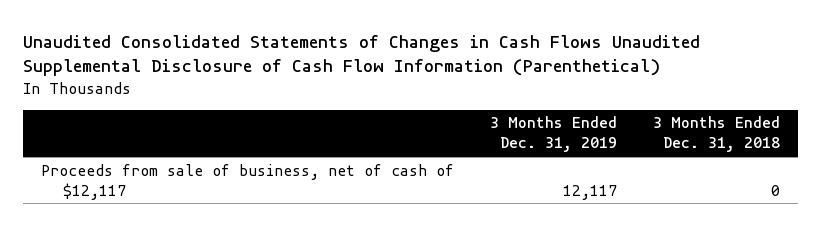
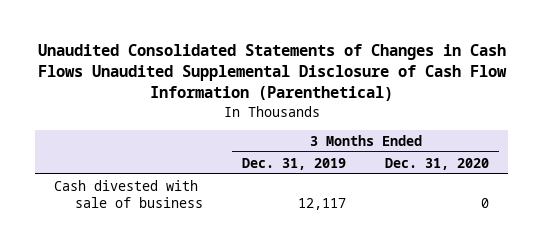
[652,116,780,153] 3 Months Ended Dec. 31, 2018 -> none
none -> [384,157,489,170] Dec. 31, 2020
[41,163,455,200] Proceeds from sale of business, net of cash of $12,117 -> [54,179,204,209] Cash divested with sale of business

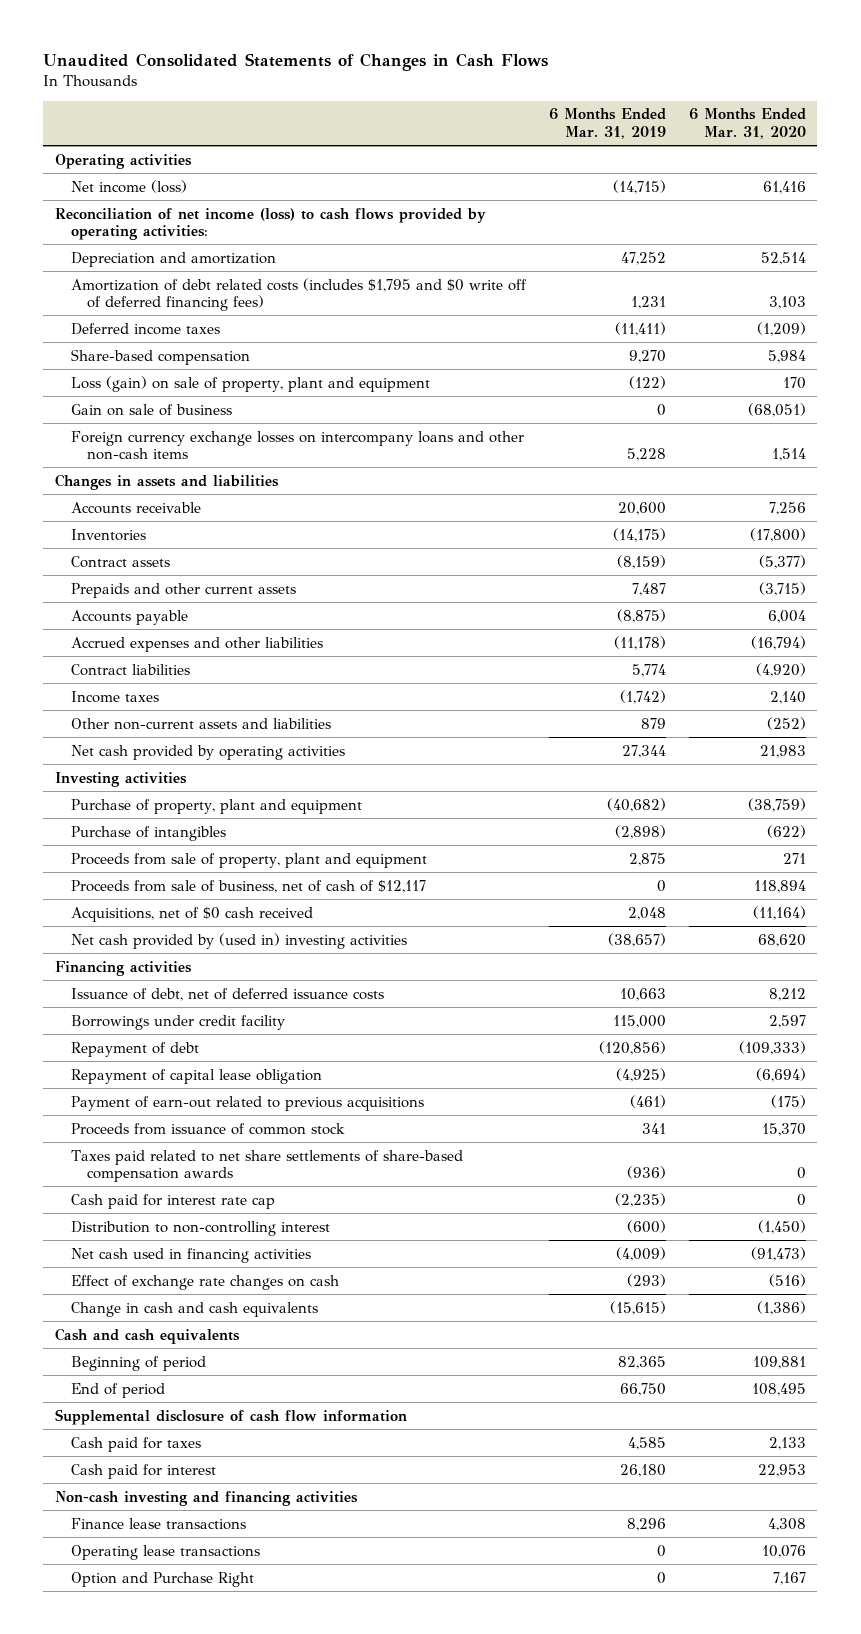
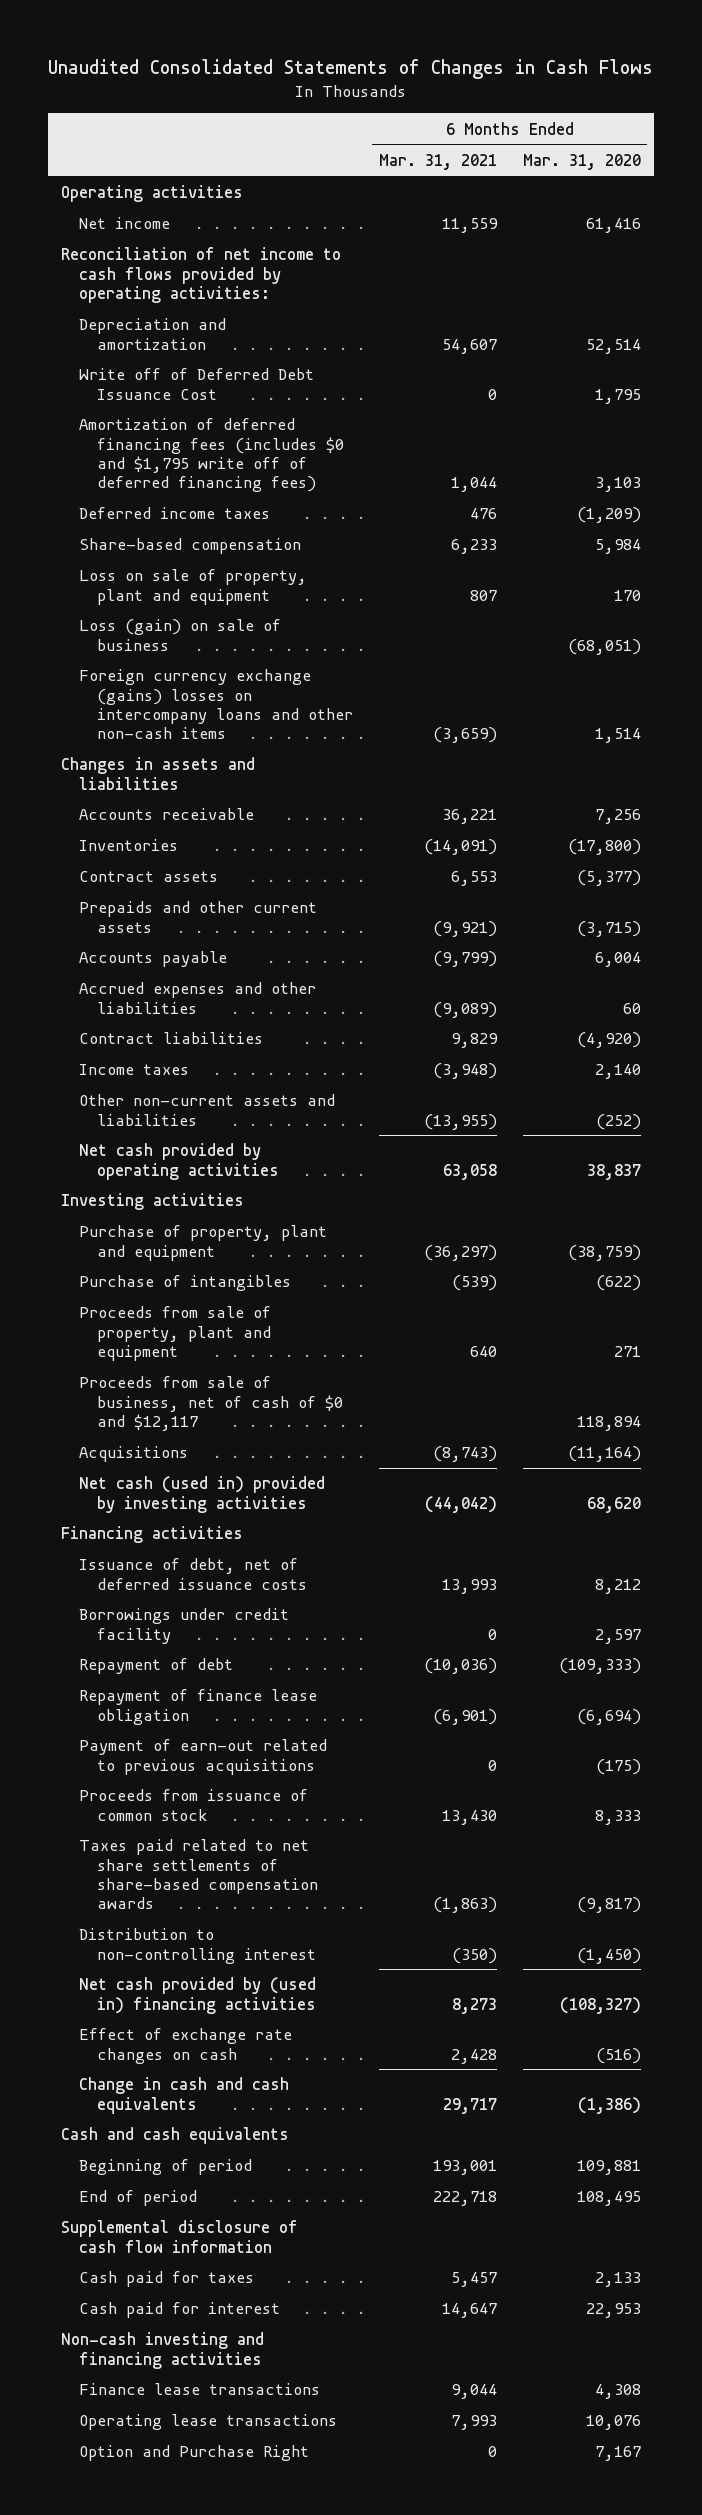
[549,108,667,140] 6 Months Ended Mar. 31, 2019 -> none
none -> [378,153,497,170] Mar. 31, 2021
[71,179,188,193] Net income (loss) -> [78,217,170,230] Net income
[54,207,486,241] Reconciliation of net income (loss) to cash flows provided by operating activities: -> [61,247,342,304] Reconciliation of net income to cash flows provided by operating activities:
none -> [78,368,314,400] Write off of Deferred Debt Issuance Cost
[71,277,528,312] Amortization of debt related costs (includes $1,795 and $0 write off of deferred financing fees) -> [78,418,344,493] Amortization of deferred financing fees (includes $0 and $1,795 write off of deferred financing fees)
[71,375,431,392] Loss (gain) on sale of property, plant and equipment -> [78,569,307,605] Loss on sale of property, plant and equipment
[71,403,233,416] Gain on sale of business -> [78,619,281,651] Loss (gain) on sale of business
[71,430,525,461] Foreign currency exchange losses on intercompany loans and other non-cash items -> [78,669,353,740] Foreign currency exchange (gains) losses on intercompany loans and other non-cash items
[750,635,806,650] (16,794) -> [622,1002,641,1014] 60
[759,744,806,758] 21,983 -> [586,1163,641,1180] 38,837
[71,879,427,893] Proceeds from sale of business, net of cash of $12,117 -> [78,1376,343,1432] Proceeds from sale of business, net of cash of $0 and $12,117
[71,906,314,922] Acquisitions, net of $0 cash received -> [78,1446,188,1463] Acquisitions
[71,932,408,949] Net cash provided by (used in) investing activities -> [78,1476,325,1513] Net cash (used in) provided by investing activities
[71,1068,323,1084] Repayment of capital lease obligation -> [78,1689,317,1725] Repayment of finance lease obligation
[71,1193,276,1209] Cash paid for interest rate cap -> none
[761,1122,806,1136] 15,370 -> [594,1809,641,1825] 8,333
[796,1167,806,1180] 0 -> [576,1897,641,1914] (9,817)
[71,1247,312,1263] Net cash used in financing activities -> [78,1977,316,2014] Net cash provided by (used in) financing activities
[750,1246,806,1261] (91,473) -> [559,1996,641,2014] (108,327)

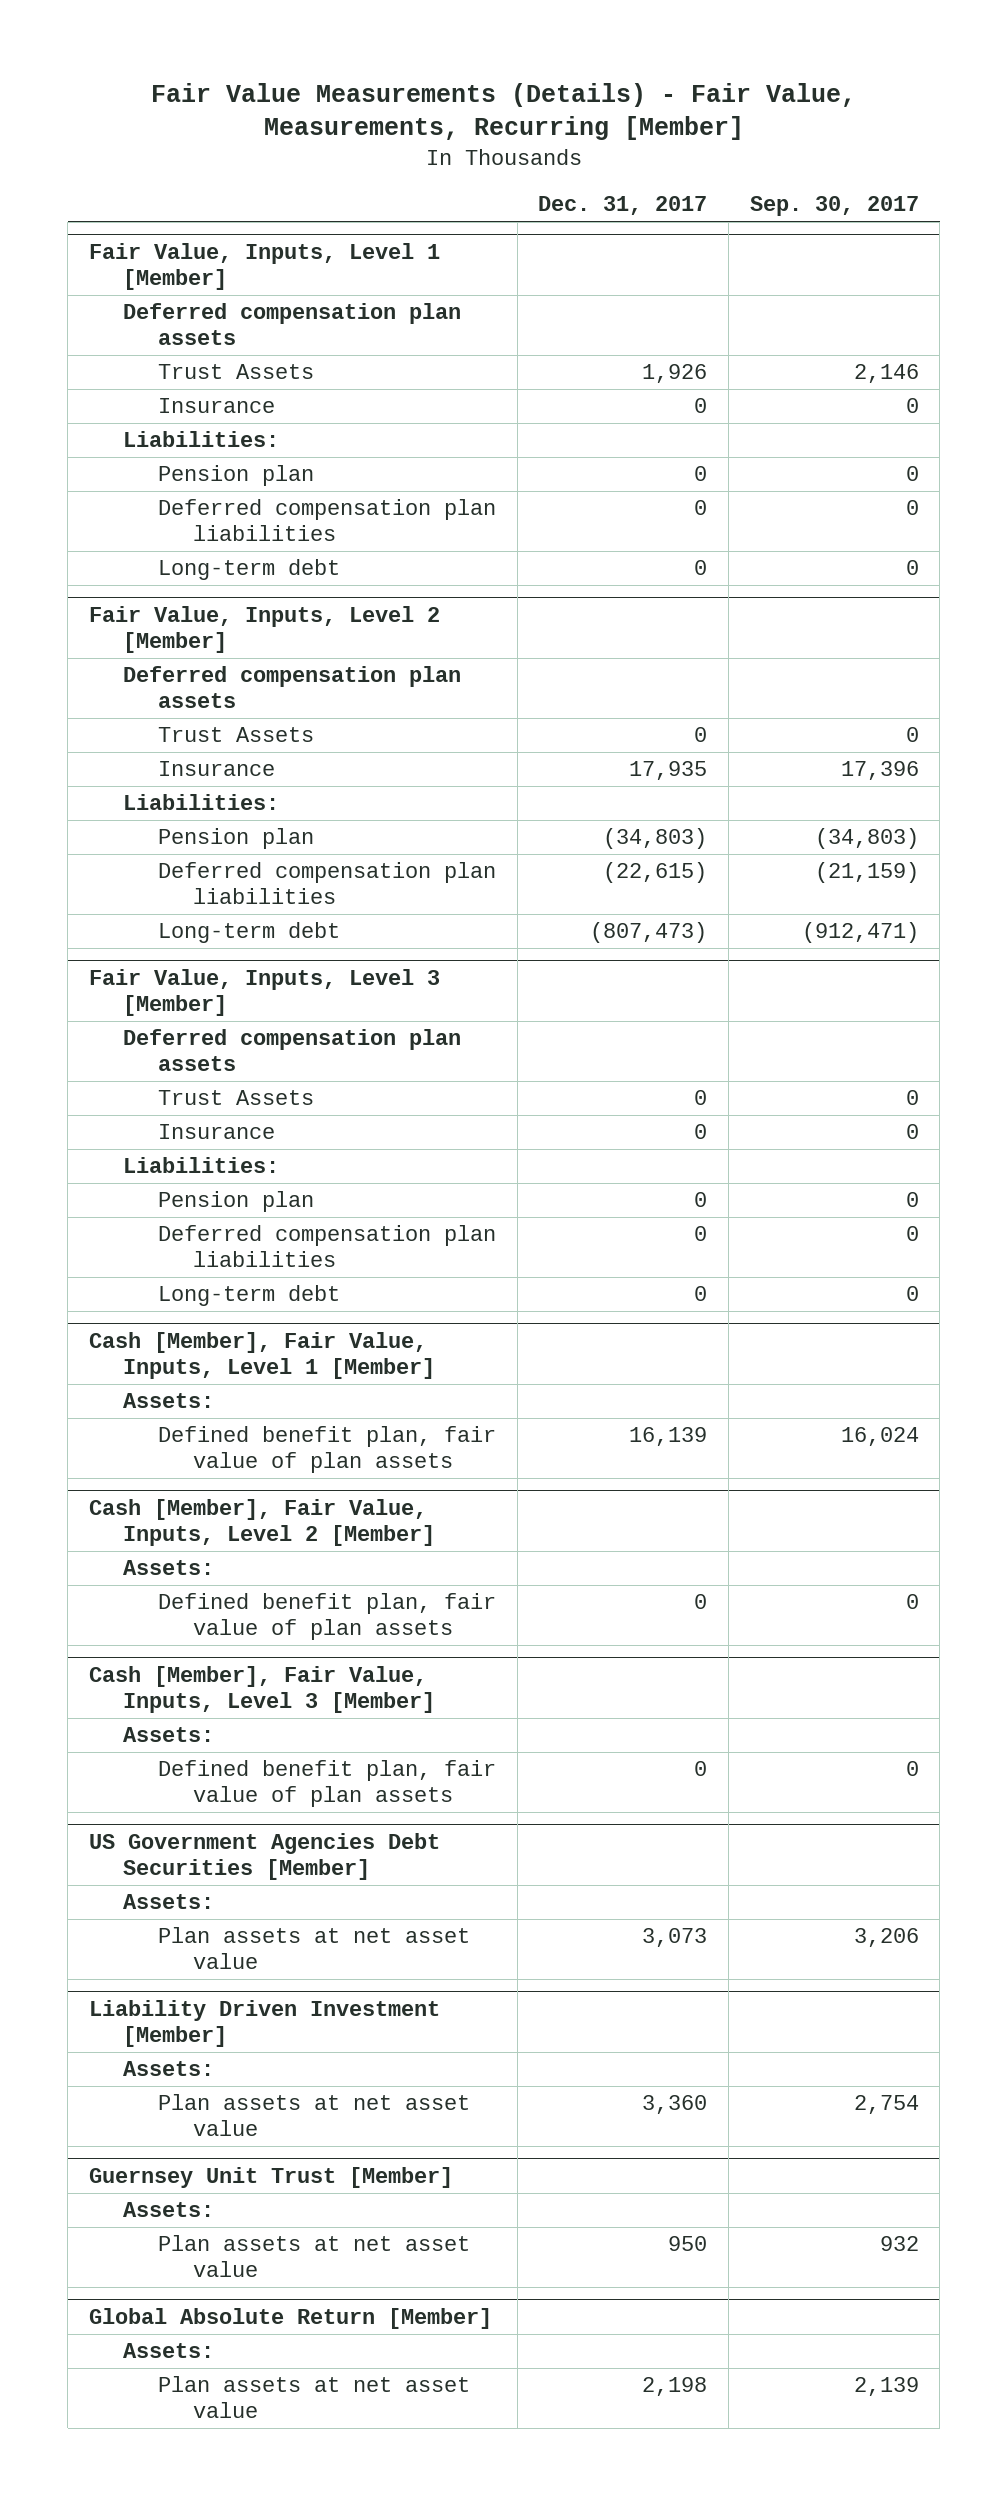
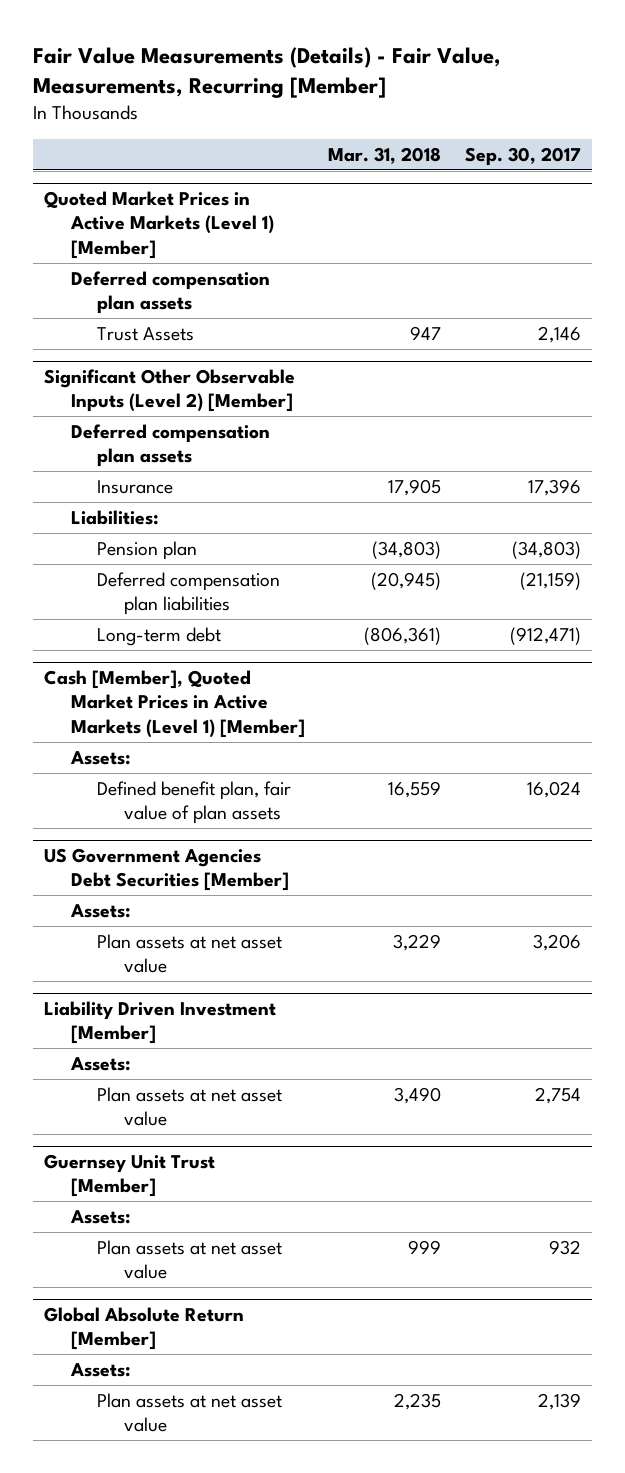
[538,196,708,216] Dec. 31, 2017 -> none
none -> [328,146,442,164] Mar. 31, 2018
[88,243,440,291] Fair Value, Inputs, Level 1 [Member] -> [44,191,274,259] Quoted Market Prices in Active Markets (Level 1) [Member]
[158,398,276,414] Insurance -> none
[123,431,280,448] Liabilities: -> none
[158,465,315,487] Pension plan -> none
[158,499,497,542] Deferred compensation plan liabilities -> none
[158,559,341,581] Long-term debt -> none
[88,606,440,654] Fair Value, Inputs, Level 2 [Member] -> [44,369,296,413] Significant Other Observable Inputs (Level 2) [Member]
[158,727,315,743] Trust Assets -> none
[88,969,440,1017] Fair Value, Inputs, Level 3 [Member] -> none
[123,1029,462,1072] Deferred compensation plan assets -> none
[158,1090,315,1106] Trust Assets -> none
[158,1124,276,1140] Insurance -> none
[123,1157,280,1174] Liabilities: -> none
[158,1191,315,1213] Pension plan -> none
[158,1225,497,1268] Deferred compensation plan liabilities -> none
[158,1285,341,1307] Long-term debt -> none
[88,1332,436,1380] Cash [Member], Fair Value, Inputs, Level 1 [Member] -> none
none -> [44,670,305,738] Cash [Member], Quoted Market Prices in Active Markets (Level 1) [Member]
[88,1499,436,1547] Cash [Member], Fair Value, Inputs, Level 2 [Member] -> none
[123,1560,215,1576] Assets: -> none
[158,1593,497,1641] Defined benefit plan, fair value of plan assets -> none
[88,1666,436,1714] Cash [Member], Fair Value, Inputs, Level 3 [Member] -> none
[123,1727,215,1743] Assets: -> none
[158,1760,497,1808] Defined benefit plan, fair value of plan assets -> none

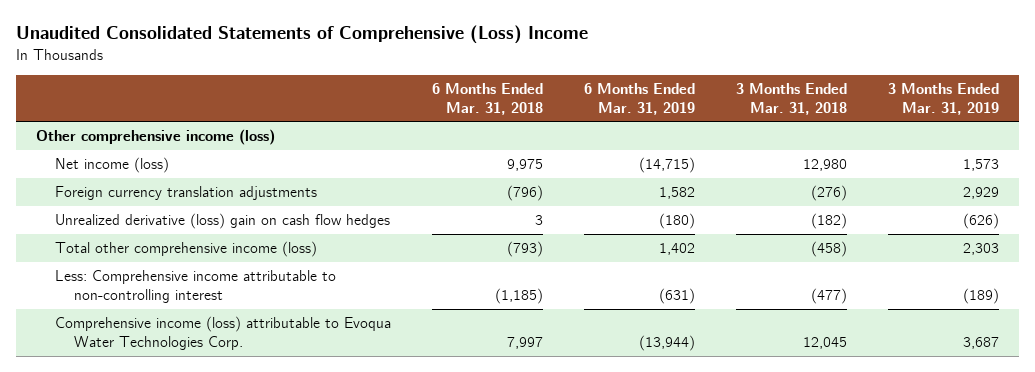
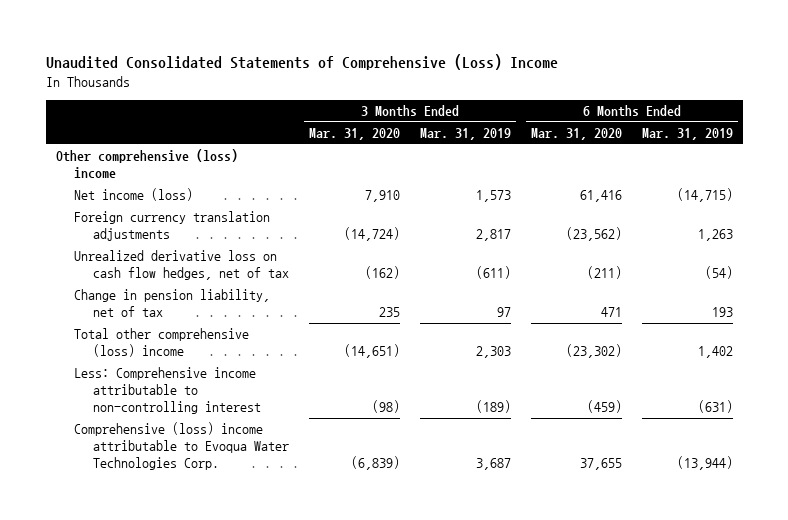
[432,82,544,115] 6 Months Ended Mar. 31, 2018 -> none
[735,82,847,115] 3 Months Ended Mar. 31, 2018 -> none
none -> [308,128,400,141] Mar. 31, 2020
none -> [530,128,622,141] Mar. 31, 2020
[36,129,276,146] Other comprehensive income (loss) -> [55,149,238,179] Other comprehensive (loss) income
[659,187,696,200] 1,582 -> [697,229,733,242] 1,263
[962,187,999,200] 2,929 -> [475,229,511,242] 2,817
[55,213,391,230] Unrealized derivative (loss) gain on cash flow hedges -> [74,250,289,281] Unrealized derivative loss on cash flow hedges, net of tax
[659,213,696,230] (180) -> [704,266,733,280] (54)
[962,213,999,230] (626) -> [475,266,511,280] (611)
none -> [74,289,271,318] Change in pension liability, net of tax
[55,241,318,258] Total other comprehensive income (loss) -> [74,328,250,358] Total other comprehensive (loss) income
[55,316,392,350] Comprehensive income (loss) attributable to Evoqua Water Technologies Corp. -> [74,422,289,471] Comprehensive (loss) income attributable to Evoqua Water Technologies Corp.

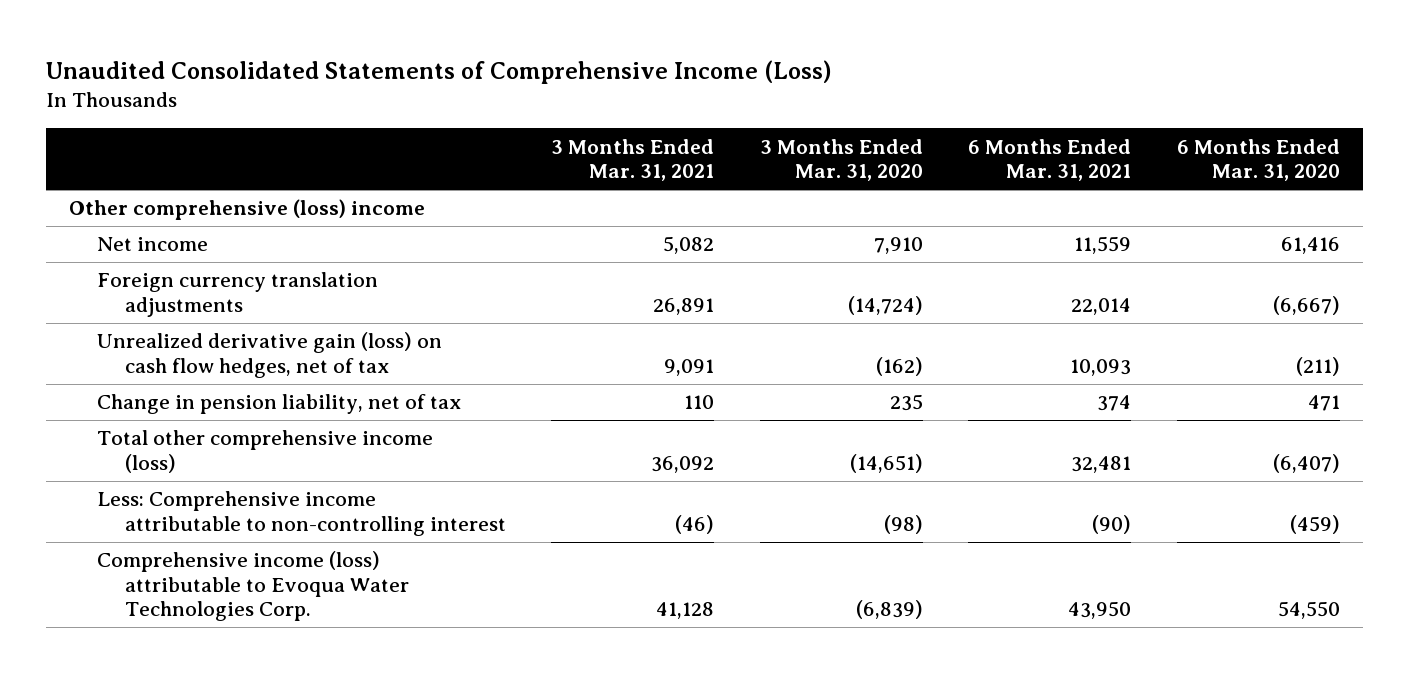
[45,54,558,71] Unaudited Consolidated Statements of Comprehensive (Loss) Income -> [46,60,833,85] Unaudited Consolidated Statements of Comprehensive Income (Loss)
[419,128,511,141] Mar. 31, 2019 -> none
[641,128,733,141] Mar. 31, 2019 -> none
none -> [551,138,715,182] 3 Months Ended Mar. 31, 2021
none -> [968,138,1132,182] 6 Months Ended Mar. 31, 2021
[74,188,194,202] Net income (loss) -> [96,237,208,252] Net income
[565,227,622,242] (23,562) -> [1272,295,1340,315] (6,667)
[74,250,289,281] Unrealized derivative loss on cash flow hedges, net of tax -> [96,332,442,378] Unrealized derivative gain (loss) on cash flow hedges, net of tax
[74,328,250,358] Total other comprehensive (loss) income -> [96,430,433,473] Total other comprehensive income (loss)
[565,344,622,359] (23,302) -> [1272,453,1340,473] (6,407)
[74,422,289,471] Comprehensive (loss) income attributable to Evoqua Water Technologies Corp. -> [96,551,409,622] Comprehensive income (loss) attributable to Evoqua Water Technologies Corp.
[579,458,622,471] 37,655 -> [1277,601,1340,620] 54,550

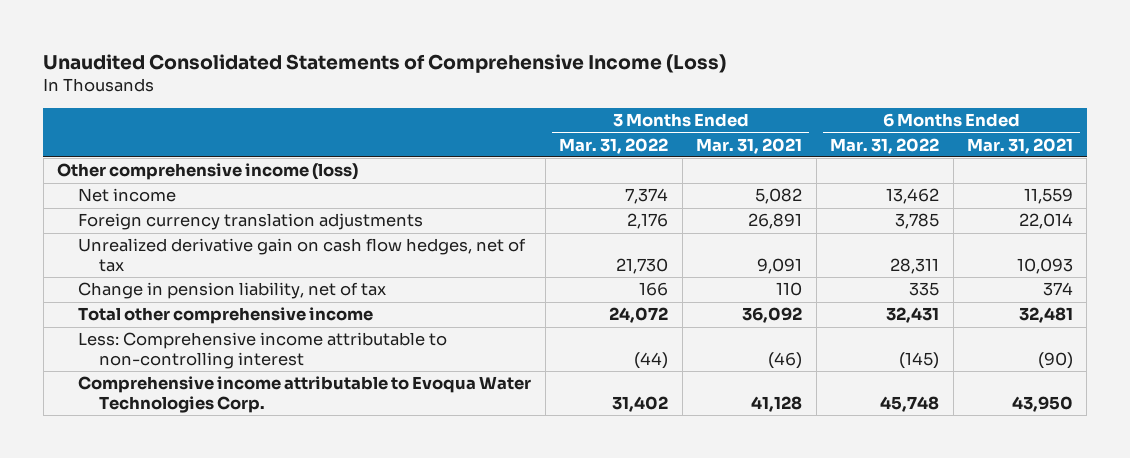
[759,138,923,182] 3 Months Ended Mar. 31, 2020 -> none
[1176,138,1340,182] 6 Months Ended Mar. 31, 2020 -> none
none -> [559,137,669,154] Mar. 31, 2022
none -> [830,137,940,154] Mar. 31, 2022
[69,199,426,221] Other comprehensive (loss) income -> [57,163,359,181] Other comprehensive income (loss)
[96,332,442,378] Unrealized derivative gain (loss) on cash flow hedges, net of tax -> [78,238,527,273] Unrealized derivative gain on cash flow hedges, net of tax
[96,430,433,473] Total other comprehensive income (loss) -> [78,307,374,325] Total other comprehensive income
[96,551,409,622] Comprehensive income (loss) attributable to Evoqua Water Technologies Corp. -> [78,376,532,414] Comprehensive income attributable to Evoqua Water Technologies Corp.

